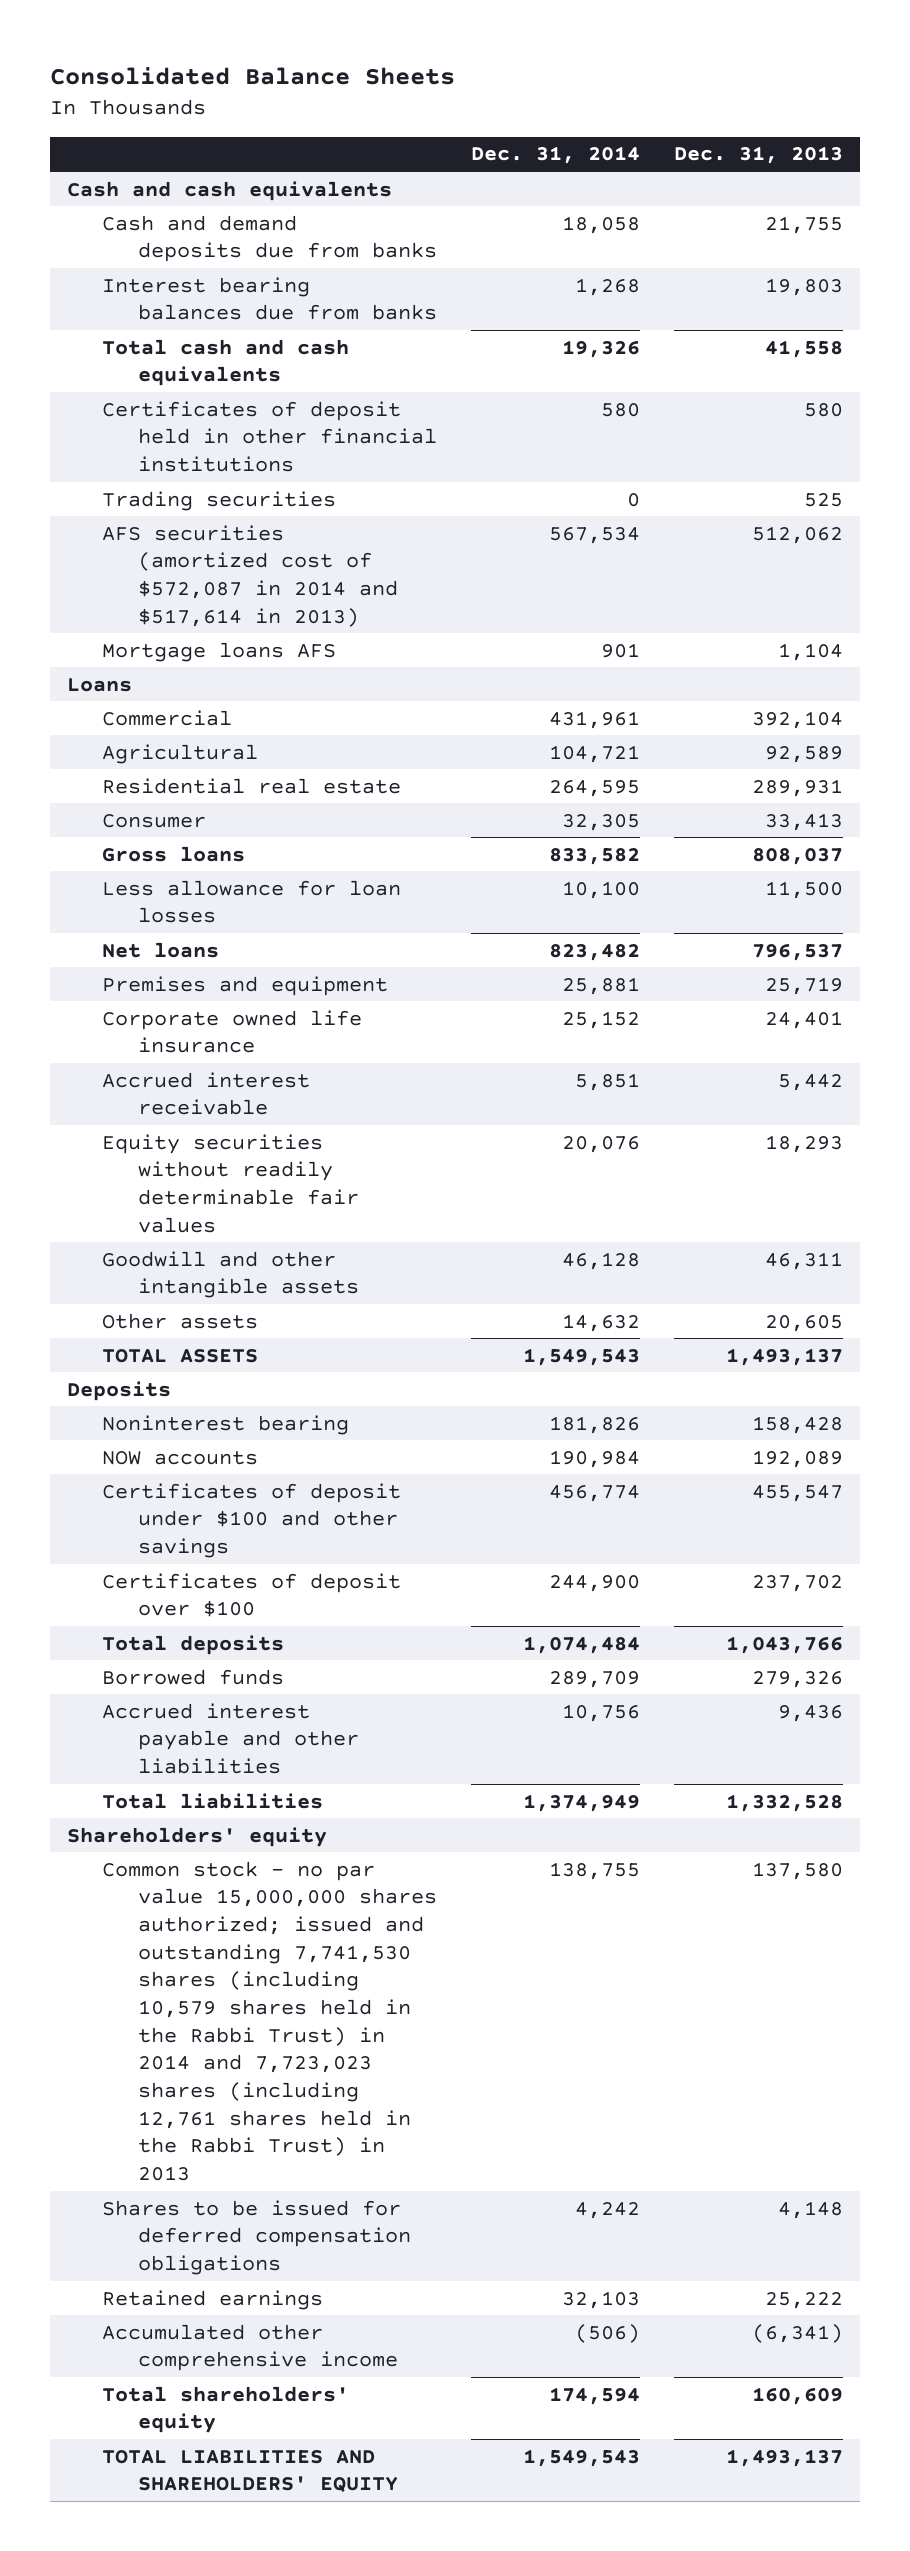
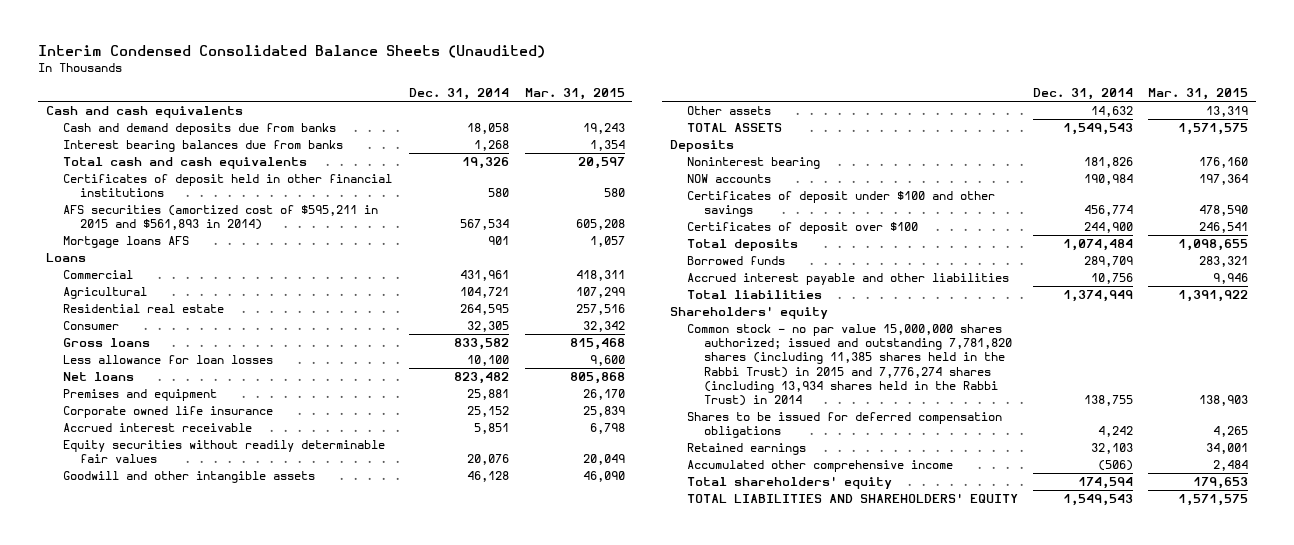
[49,67,455,86] Consolidated Balance Sheets -> [38,45,546,59] Interim Condensed Consolidated Balance Sheets (Unaudited)
[673,146,843,165] Dec. 31, 2013 -> none
none -> [524,88,625,101] Mar. 31, 2015
[102,490,337,511] Trading securities -> none
[102,524,398,627] AFS securities (amortized cost of $572,087 in 2014 and $517,614 in 2013) -> [62,205,378,231] AFS securities (amortized cost of $595,211 in 2015 and $561,893 in 2014)
[102,1860,437,2182] Common stock - no par value 15,000,000 shares authorized; issued and outstanding 7,741,530 shares (including 10,579 shares held in the Rabbi Trust) in 2014 and 7,723,023 shares (including 12,761 shares held in the Rabbi Trust) in 2013 -> [686,324,1012,406] Common stock - no par value 15,000,000 shares authorized; issued and outstanding 7,781,820 shares (including 11,385 shares held in the Rabbi Trust) in 2015 and 7,776,274 shares (including 13,934 shares held in the Rabbi Trust) in 2014

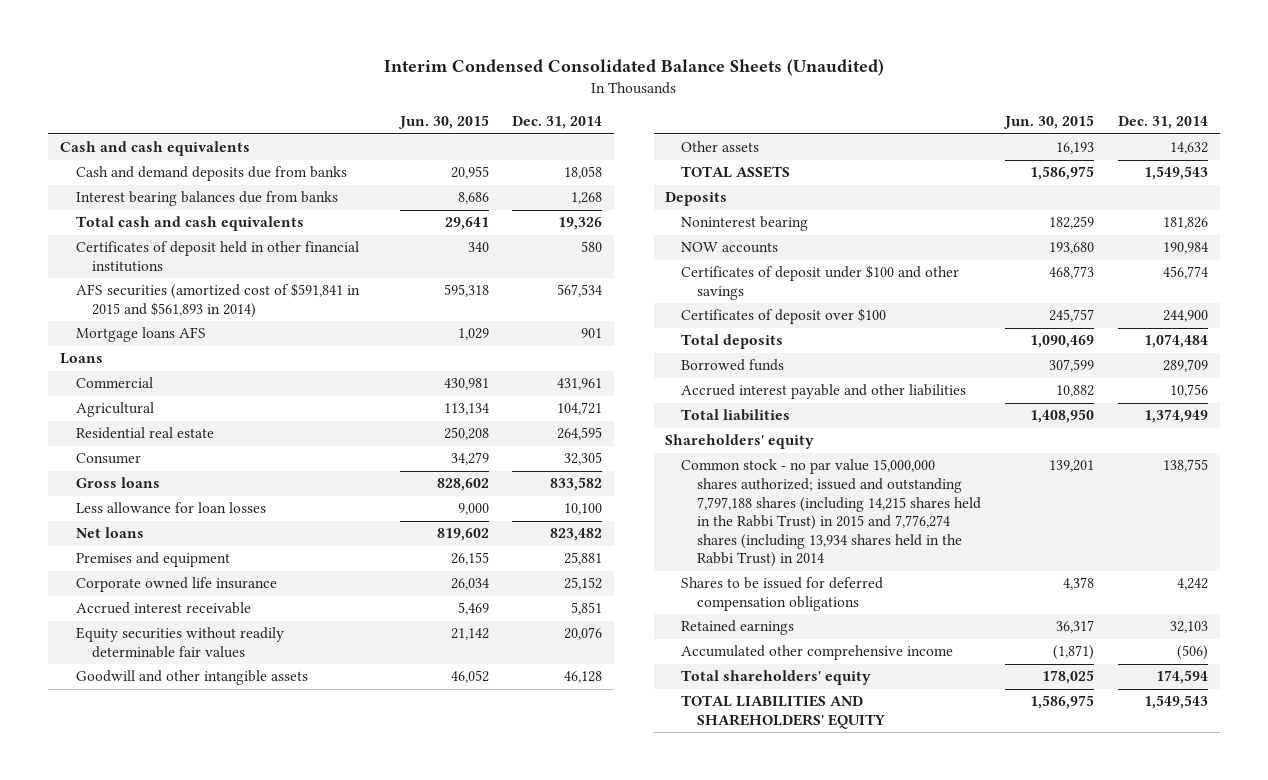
[524,88,625,101] Mar. 31, 2015 -> none
none -> [397,115,489,130] Jun. 30, 2015
[62,205,378,231] AFS securities (amortized cost of $595,211 in 2015 and $561,893 in 2014) -> [75,283,360,318] AFS securities (amortized cost of $591,841 in 2015 and $561,893 in 2014)
[686,324,1012,406] Common stock - no par value 15,000,000 shares authorized; issued and outstanding 7,781,820 shares (including 11,385 shares held in the Rabbi Trust) in 2015 and 7,776,274 shares (including 13,934 shares held in the Rabbi Trust) in 2014 -> [681,459,982,568] Common stock - no par value 15,000,000 shares authorized; issued and outstanding 7,797,188 shares (including 14,215 shares held in the Rabbi Trust) in 2015 and 7,776,274 shares (including 13,934 shares held in the Rabbi Trust) in 2014

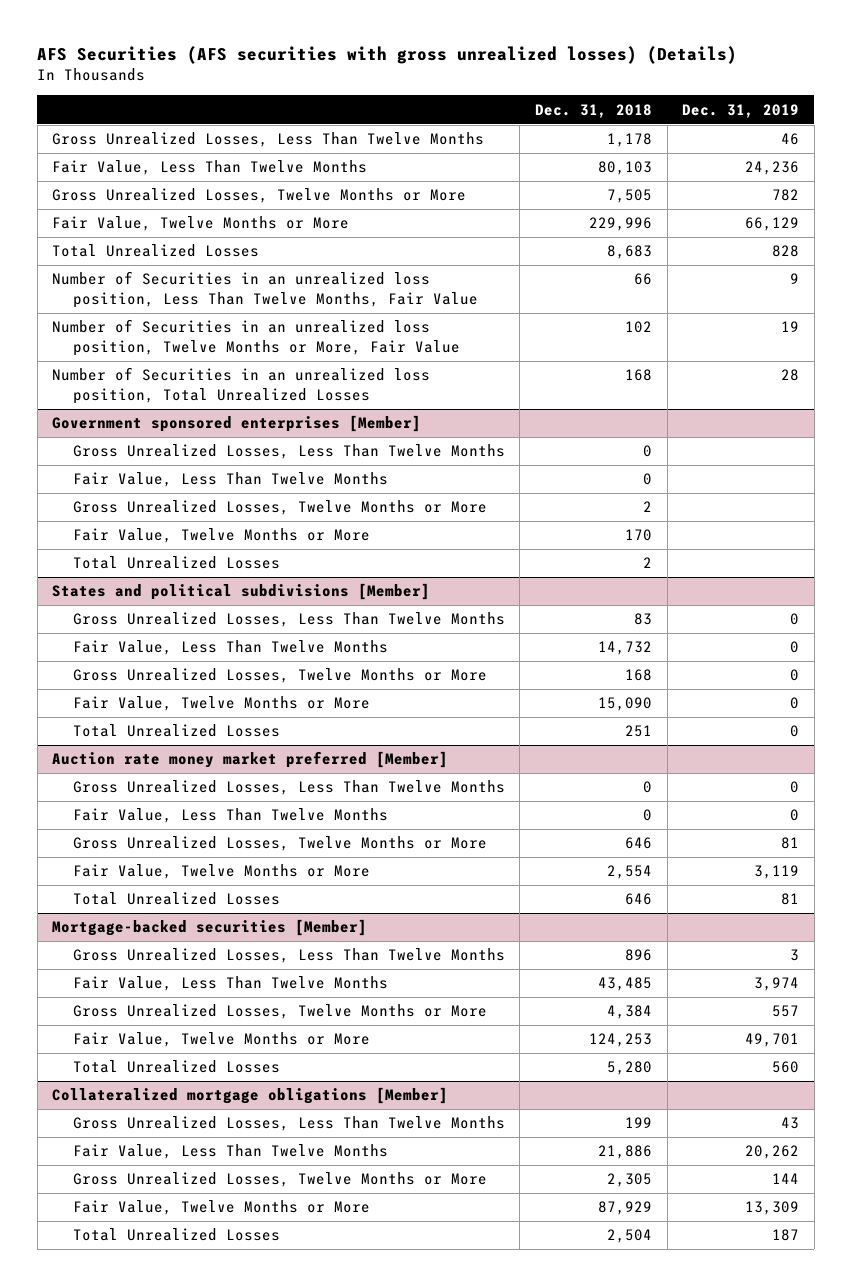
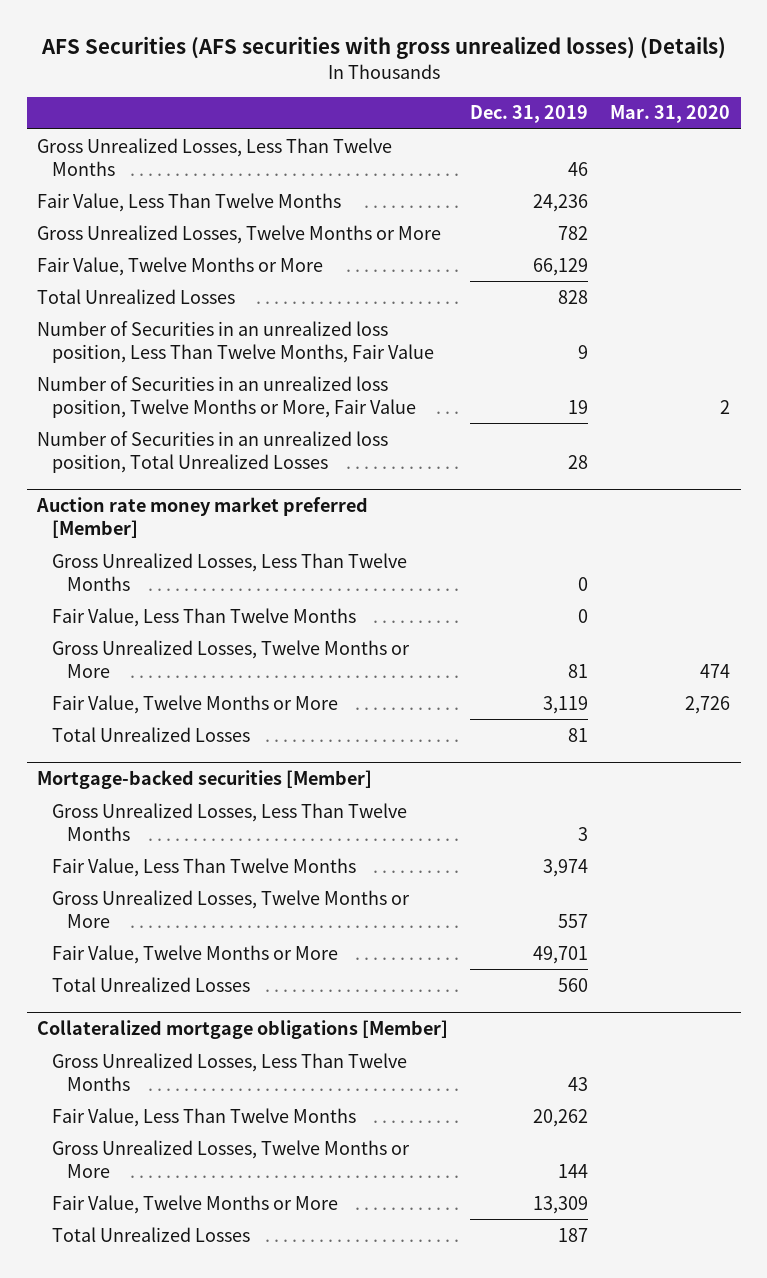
[534,103,652,118] Dec. 31, 2018 -> none
none -> [609,105,730,124] Mar. 31, 2020
[52,415,422,433] Government sponsored enterprises [Member] -> none
[72,444,505,460] Gross Unrealized Losses, Less Than Twelve Months -> none
[72,472,388,488] Fair Value, Less Than Twelve Months -> none
[72,500,487,516] Gross Unrealized Losses, Twelve Months or More -> none
[72,528,370,544] Fair Value, Twelve Months or More -> none
[72,556,280,570] Total Unrealized Losses -> none
[52,583,431,601] States and political subdivisions [Member] -> none
[72,612,505,628] Gross Unrealized Losses, Less Than Twelve Months -> none
[72,640,388,656] Fair Value, Less Than Twelve Months -> none
[72,668,487,684] Gross Unrealized Losses, Twelve Months or More -> none
[72,696,370,712] Fair Value, Twelve Months or More -> none
[72,724,280,738] Total Unrealized Losses -> none

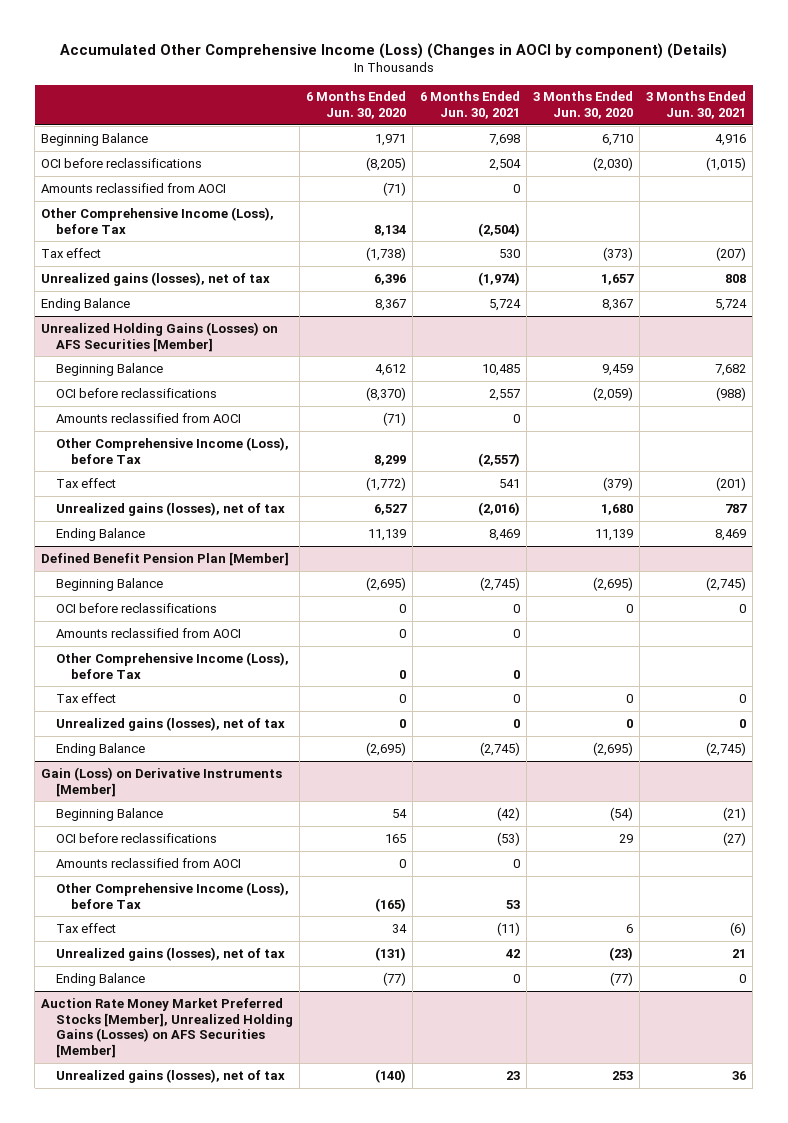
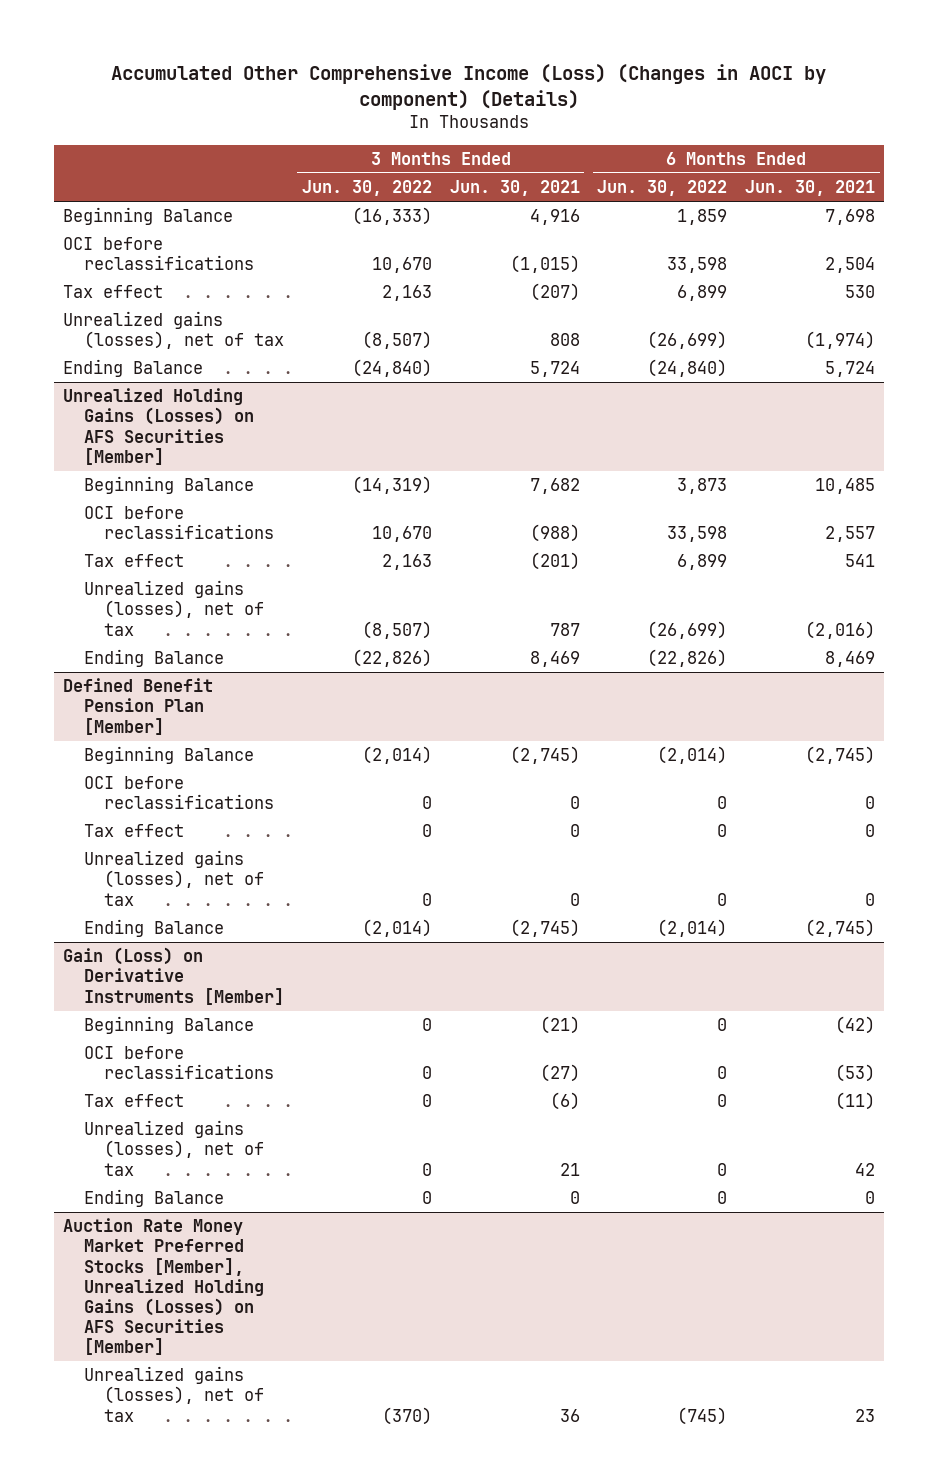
[306,91,407,120] 6 Months Ended Jun. 30, 2020 -> none
[532,91,633,120] 3 Months Ended Jun. 30, 2020 -> none
none -> [301,179,432,196] Jun. 30, 2022
none -> [597,179,728,196] Jun. 30, 2022
[41,182,227,193] Amounts reclassified from AOCI -> none
[41,206,275,234] Other Comprehensive Income (Loss), before Tax -> none
[56,412,242,423] Amounts reclassified from AOCI -> none
[56,436,290,464] Other Comprehensive Income (Loss), before Tax -> none
[56,627,242,638] Amounts reclassified from AOCI -> none
[56,651,290,679] Other Comprehensive Income (Loss), before Tax -> none
[56,857,242,868] Amounts reclassified from AOCI -> none
[56,881,290,909] Other Comprehensive Income (Loss), before Tax -> none

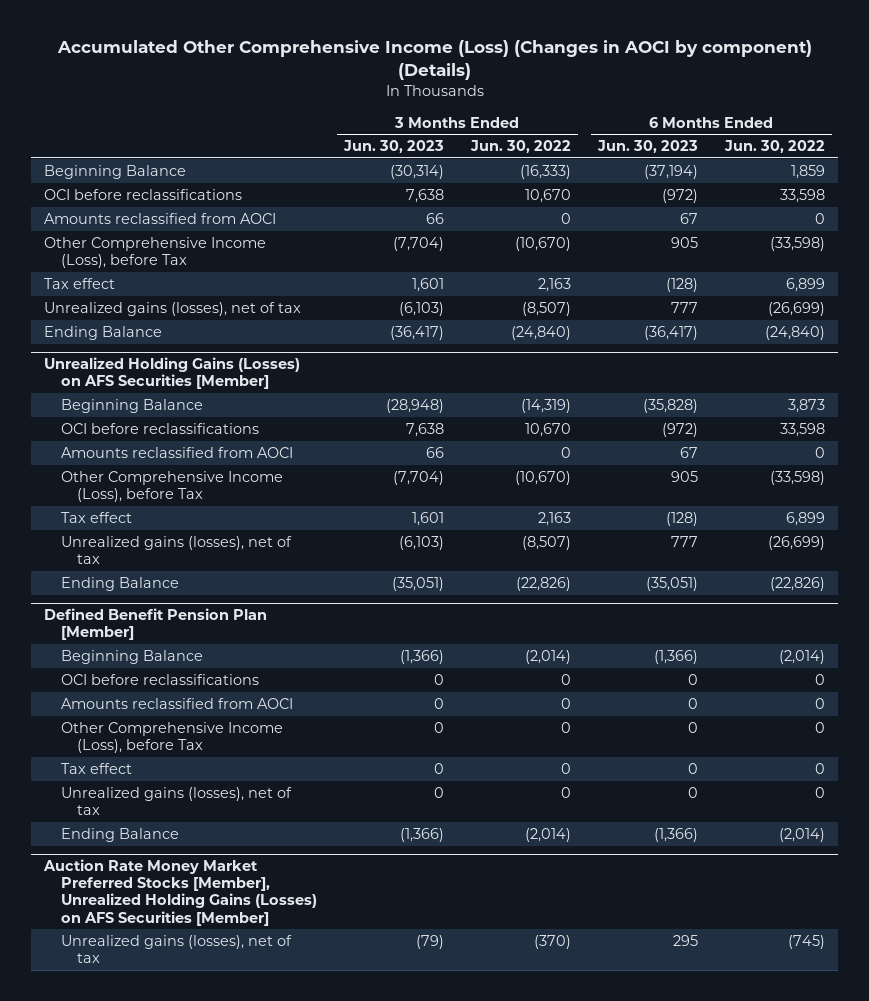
[449,179,580,196] Jun. 30, 2021 -> none
[745,179,876,196] Jun. 30, 2021 -> none
none -> [342,140,444,154] Jun. 30, 2023
none -> [596,140,698,154] Jun. 30, 2023
none -> [44,212,277,224] Amounts reclassified from AOCI
none -> [44,236,267,268] Other Comprehensive Income (Loss), before Tax
none -> [60,446,293,458] Amounts reclassified from AOCI
none -> [60,470,283,502] Other Comprehensive Income (Loss), before Tax
none -> [60,697,293,709] Amounts reclassified from AOCI
none -> [60,721,283,753] Other Comprehensive Income (Loss), before Tax
[63,947,284,1005] Gain (Loss) on Derivative Instruments [Member] -> none
[83,1016,254,1035] Beginning Balance -> none
[83,1046,275,1080] OCI before reclassifications -> none
[83,1094,184,1108] Tax effect -> none
[83,1120,265,1176] Unrealized gains (losses), net of tax -> none
[83,1189,224,1208] Ending Balance -> none

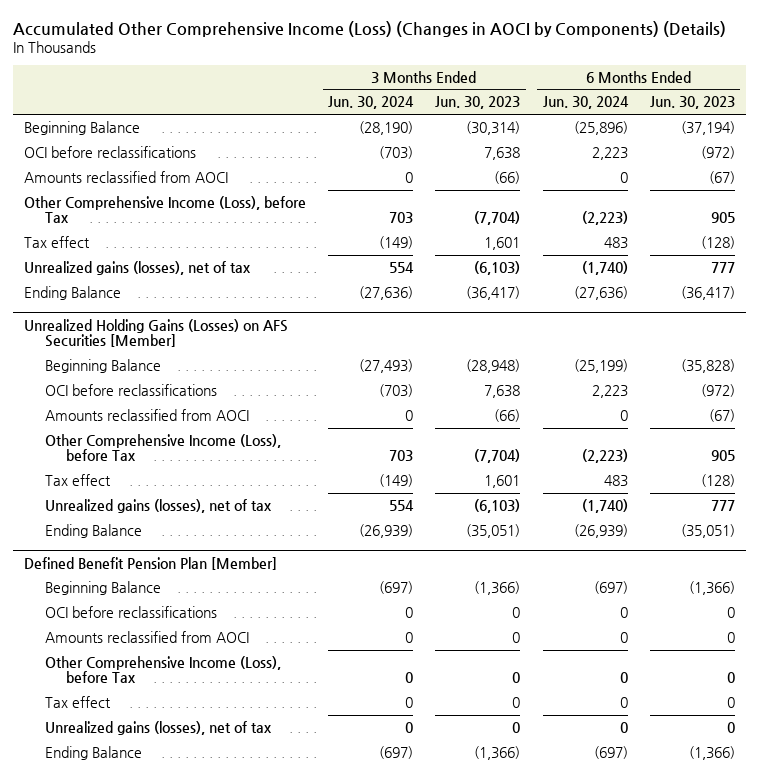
[56,40,812,81] Accumulated Other Comprehensive Income (Loss) (Changes in AOCI by component) (Details) -> [12,20,726,37] Accumulated Other Comprehensive Income (Loss) (Changes in AOCI by Components) (Details)
[469,140,571,154] Jun. 30, 2022 -> none
[723,140,825,154] Jun. 30, 2022 -> none
none -> [328,96,415,110] Jun. 30, 2024
none -> [542,96,629,110] Jun. 30, 2024
[425,212,444,224] 66 -> [494,170,521,184] (66)
[679,212,698,224] 67 -> [708,170,735,184] (67)
[425,446,444,458] 66 -> [494,408,521,422] (66)
[679,446,698,458] 67 -> [708,408,735,422] (67)
[43,859,317,926] Auction Rate Money Market Preferred Stocks [Member], Unrealized Holding Gains (Losses) on AFS Securities [Member] -> none
[60,934,292,963] Unrealized gains (losses), net of tax -> none

